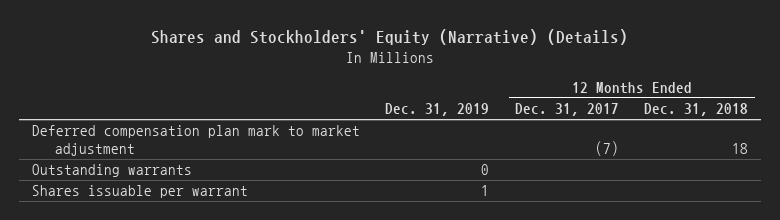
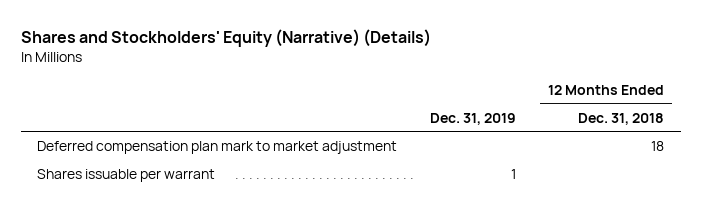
[514,102,619,116] Dec. 31, 2017 -> none
[31,164,192,178] Outstanding warrants -> none

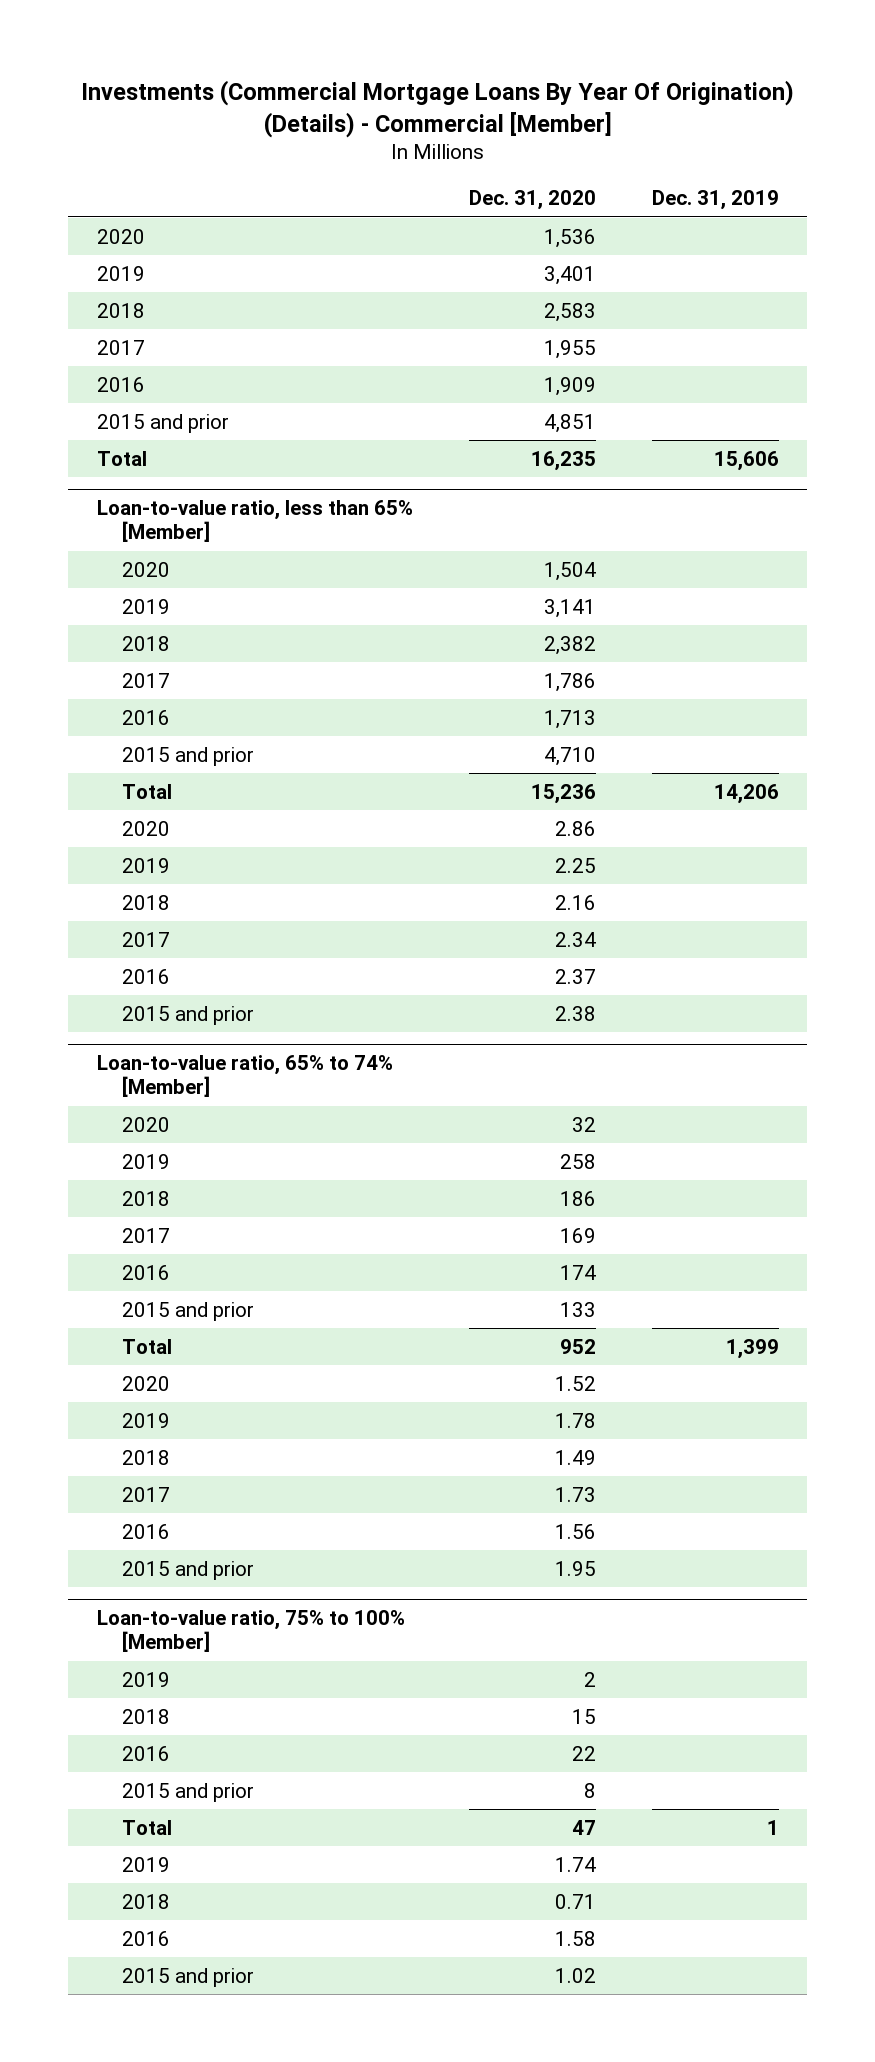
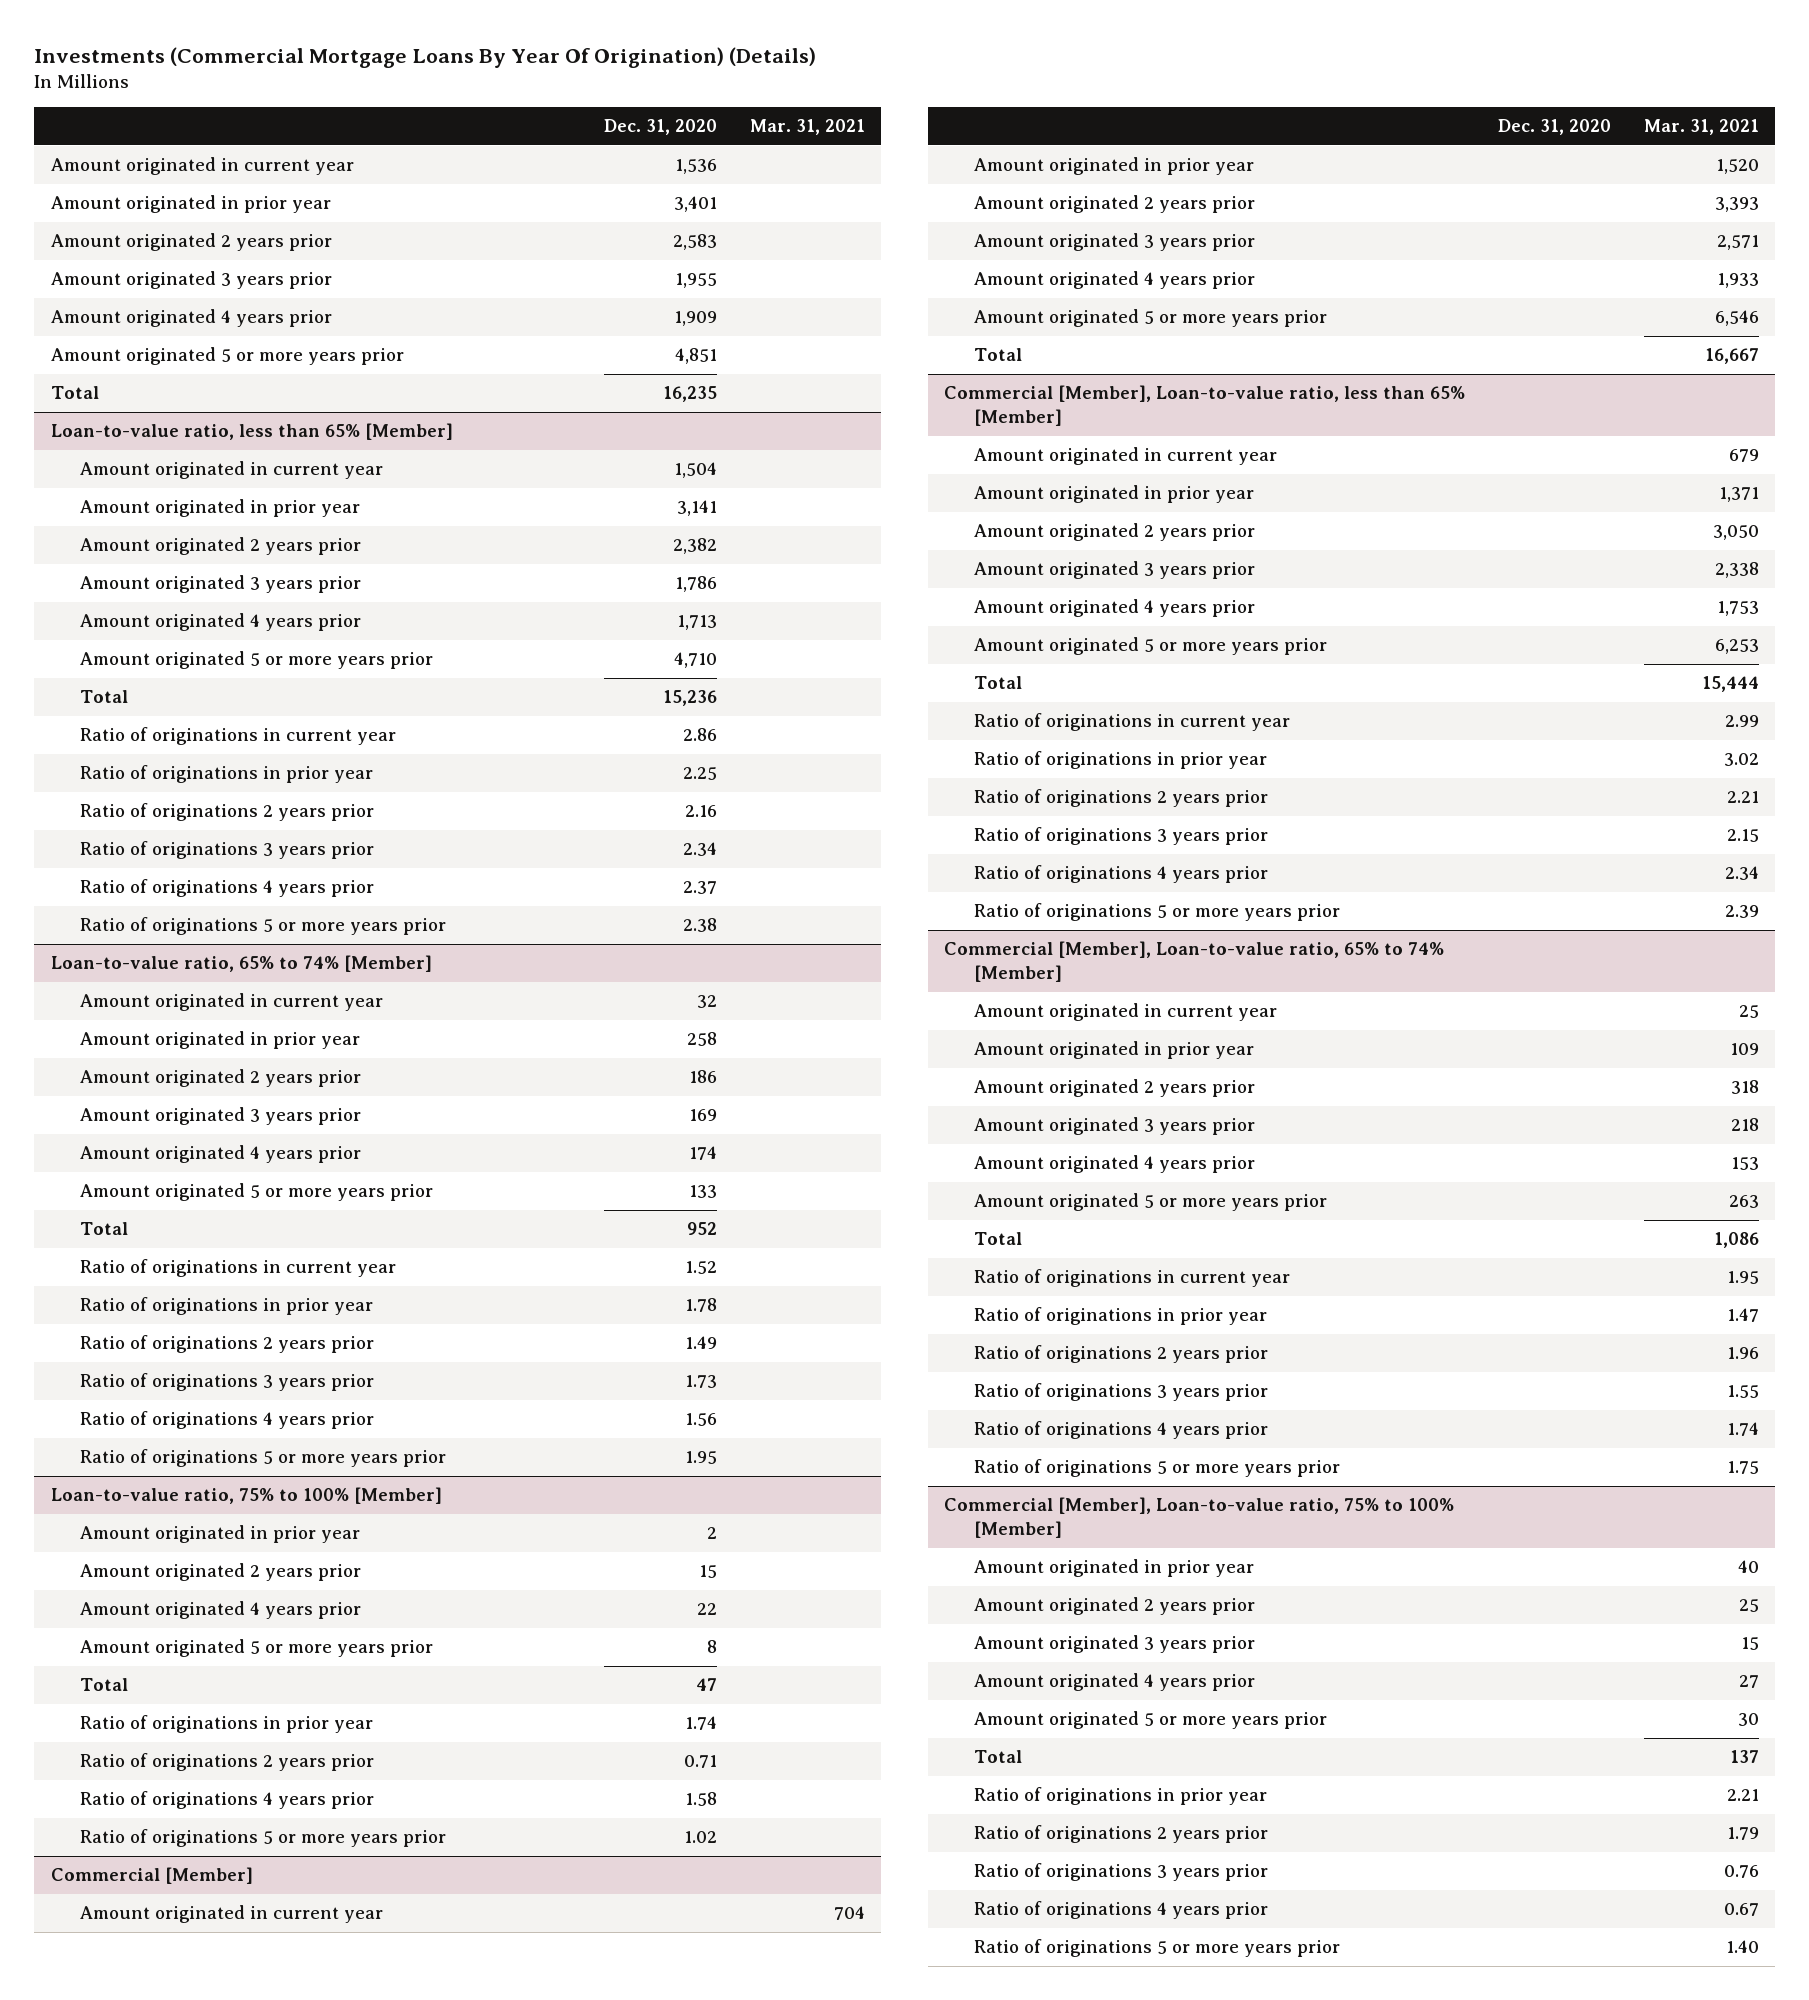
[80,80,794,138] Investments (Commercial Mortgage Loans By Year Of Origination) (Details) - Commercial [Member] -> [34,47,817,69] Investments (Commercial Mortgage Loans By Year Of Origination) (Details)
[651,190,779,211] Dec. 31, 2019 -> none
none -> [749,119,865,136] Mar. 31, 2021
[96,228,145,244] 2020 -> [50,157,354,176] Amount originated in current year
[96,265,145,281] 2019 -> [50,195,331,214] Amount originated in prior year
[96,302,145,318] 2018 -> [50,233,332,252] Amount originated 2 years prior
[96,339,145,355] 2017 -> [50,271,332,290] Amount originated 3 years prior
[96,376,145,392] 2016 -> [50,309,332,328] Amount originated 4 years prior
[96,413,229,433] 2015 and prior -> [50,347,404,366] Amount originated 5 or more years prior
[122,561,171,577] 2020 -> [80,461,384,480] Amount originated in current year
[122,598,171,614] 2019 -> [80,499,361,518] Amount originated in prior year
[122,635,171,651] 2018 -> [80,537,362,556] Amount originated 2 years prior
[122,672,171,688] 2017 -> [80,575,362,594] Amount originated 3 years prior
[122,709,171,725] 2016 -> [80,613,362,632] Amount originated 4 years prior
[122,746,255,766] 2015 and prior -> [80,651,434,670] Amount originated 5 or more years prior
[122,820,171,836] 2020 -> [80,727,397,746] Ratio of originations in current year
[122,857,171,873] 2019 -> [80,765,374,784] Ratio of originations in prior year
[122,894,171,910] 2018 -> [80,803,375,822] Ratio of originations 2 years prior
[122,931,171,947] 2017 -> [80,841,375,860] Ratio of originations 3 years prior
[122,968,171,984] 2016 -> [80,879,375,898] Ratio of originations 4 years prior
[122,1005,255,1025] 2015 and prior -> [80,917,447,936] Ratio of originations 5 or more years prior
[122,1116,171,1132] 2020 -> [80,993,384,1012] Amount originated in current year
[122,1153,171,1169] 2019 -> [80,1031,361,1050] Amount originated in prior year
[122,1190,171,1206] 2018 -> [80,1069,362,1088] Amount originated 2 years prior
[122,1227,171,1243] 2017 -> [80,1107,362,1126] Amount originated 3 years prior
[122,1264,171,1280] 2016 -> [80,1145,362,1164] Amount originated 4 years prior
[122,1301,255,1321] 2015 and prior -> [80,1183,434,1202] Amount originated 5 or more years prior
[122,1375,171,1391] 2020 -> [80,1259,397,1278] Ratio of originations in current year
[122,1412,171,1428] 2019 -> [80,1297,374,1316] Ratio of originations in prior year
[122,1449,171,1465] 2018 -> [80,1335,375,1354] Ratio of originations 2 years prior
[122,1486,171,1502] 2017 -> [80,1373,375,1392] Ratio of originations 3 years prior
[122,1523,171,1539] 2016 -> [80,1411,375,1430] Ratio of originations 4 years prior
[122,1560,255,1580] 2015 and prior -> [80,1449,447,1468] Ratio of originations 5 or more years prior
[122,1671,171,1687] 2019 -> [80,1525,361,1544] Amount originated in prior year
[122,1708,171,1724] 2018 -> [80,1563,362,1582] Amount originated 2 years prior
[122,1745,171,1761] 2016 -> [80,1601,362,1620] Amount originated 4 years prior
[122,1782,255,1802] 2015 and prior -> [80,1639,434,1658] Amount originated 5 or more years prior
[122,1856,171,1872] 2019 -> [80,1715,374,1734] Ratio of originations in prior year
[122,1893,171,1909] 2018 -> [80,1753,375,1772] Ratio of originations 2 years prior
[122,1930,171,1946] 2016 -> [80,1791,375,1810] Ratio of originations 4 years prior
[122,1967,255,1987] 2015 and prior -> [80,1829,447,1848] Ratio of originations 5 or more years prior
none -> [50,1867,253,1885] Commercial [Member]
none -> [80,1905,384,1924] Amount originated in current year
none -> [974,157,1255,176] Amount originated in prior year
none -> [974,195,1256,214] Amount originated 2 years prior
none -> [974,233,1256,252] Amount originated 3 years prior
none -> [974,271,1256,290] Amount originated 4 years prior
none -> [974,309,1328,328] Amount originated 5 or more years prior
none -> [974,348,1023,362] Total
none -> [944,385,1466,427] Commercial [Member], Loan-to-value ratio, less than 65% [Member]
none -> [974,447,1278,466] Amount originated in current year
none -> [974,485,1255,504] Amount originated in prior year
none -> [974,523,1256,542] Amount originated 2 years prior
none -> [974,561,1256,580] Amount originated 3 years prior
none -> [974,599,1256,618] Amount originated 4 years prior
none -> [974,637,1328,656] Amount originated 5 or more years prior
none -> [974,676,1023,690] Total
none -> [974,713,1291,732] Ratio of originations in current year
none -> [974,751,1268,770] Ratio of originations in prior year
none -> [974,789,1269,808] Ratio of originations 2 years prior
none -> [974,827,1269,846] Ratio of originations 3 years prior
none -> [974,865,1269,884] Ratio of originations 4 years prior
none -> [974,903,1341,922] Ratio of originations 5 or more years prior
none -> [944,941,1445,983] Commercial [Member], Loan-to-value ratio, 65% to 74% [Member]
none -> [974,1003,1278,1022] Amount originated in current year
none -> [974,1041,1255,1060] Amount originated in prior year
none -> [974,1079,1256,1098] Amount originated 2 years prior
none -> [974,1117,1256,1136] Amount originated 3 years prior
none -> [974,1155,1256,1174] Amount originated 4 years prior
none -> [974,1193,1328,1212] Amount originated 5 or more years prior
none -> [974,1232,1023,1246] Total
none -> [974,1269,1291,1288] Ratio of originations in current year
none -> [974,1307,1268,1326] Ratio of originations in prior year
none -> [974,1345,1269,1364] Ratio of originations 2 years prior
none -> [974,1383,1269,1402] Ratio of originations 3 years prior
none -> [974,1421,1269,1440] Ratio of originations 4 years prior
none -> [974,1459,1341,1478] Ratio of originations 5 or more years prior
none -> [944,1497,1455,1539] Commercial [Member], Loan-to-value ratio, 75% to 100% [Member]
none -> [974,1559,1255,1578] Amount originated in prior year
none -> [974,1597,1256,1616] Amount originated 2 years prior
none -> [974,1635,1256,1654] Amount originated 3 years prior
none -> [974,1673,1256,1692] Amount originated 4 years prior
none -> [974,1711,1328,1730] Amount originated 5 or more years prior
none -> [974,1750,1023,1764] Total
none -> [974,1787,1268,1806] Ratio of originations in prior year
none -> [974,1825,1269,1844] Ratio of originations 2 years prior
none -> [974,1863,1269,1882] Ratio of originations 3 years prior
none -> [974,1901,1269,1920] Ratio of originations 4 years prior
none -> [974,1939,1341,1958] Ratio of originations 5 or more years prior

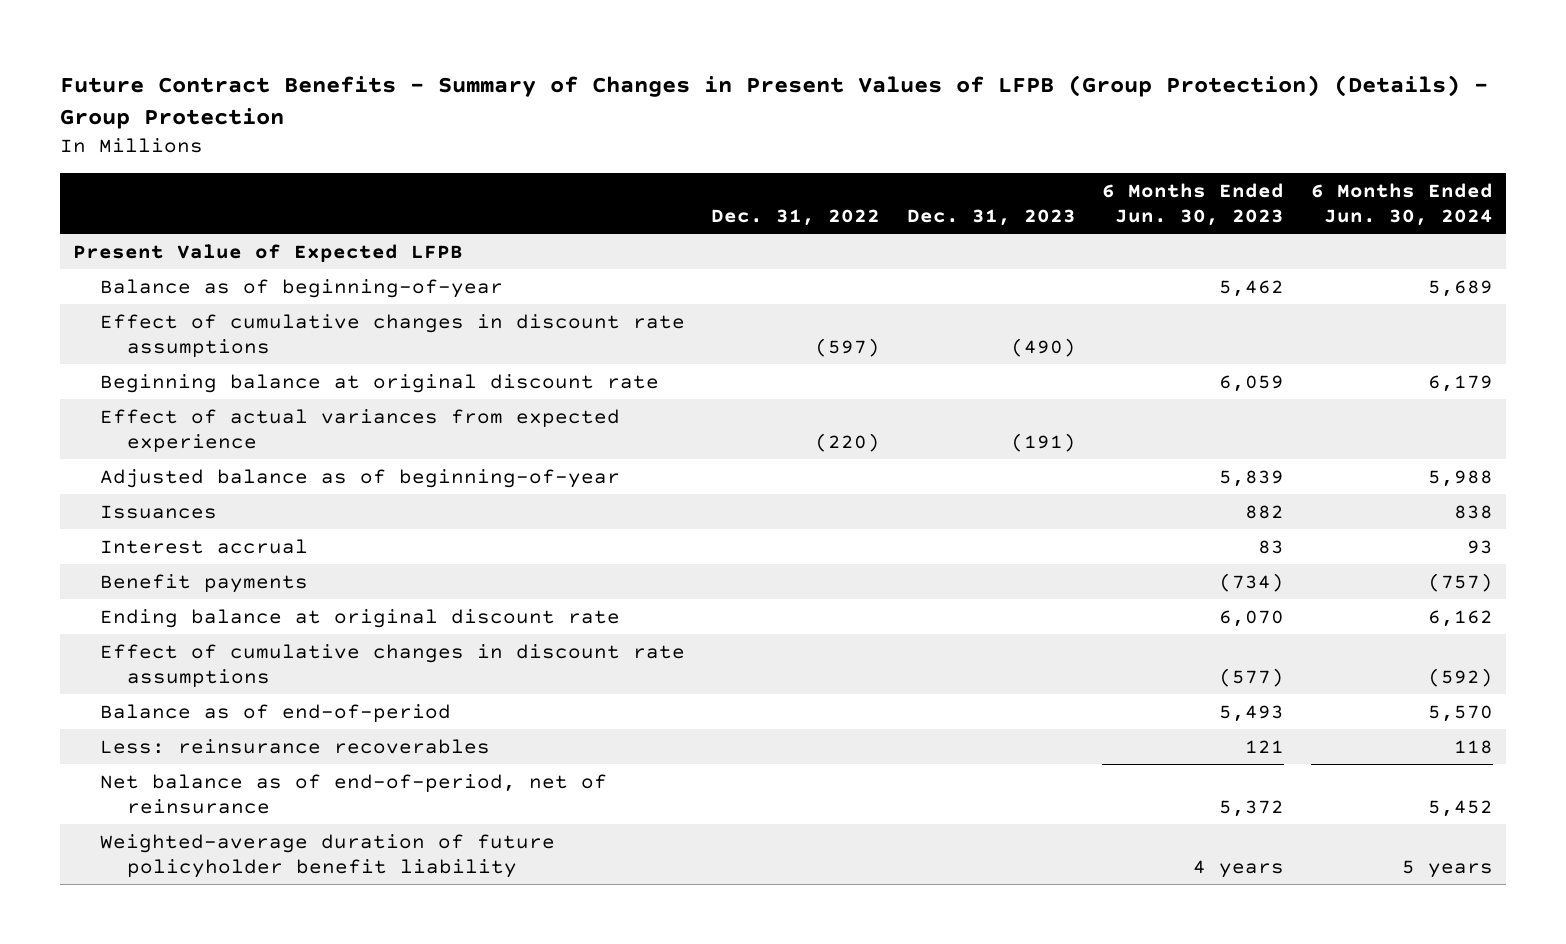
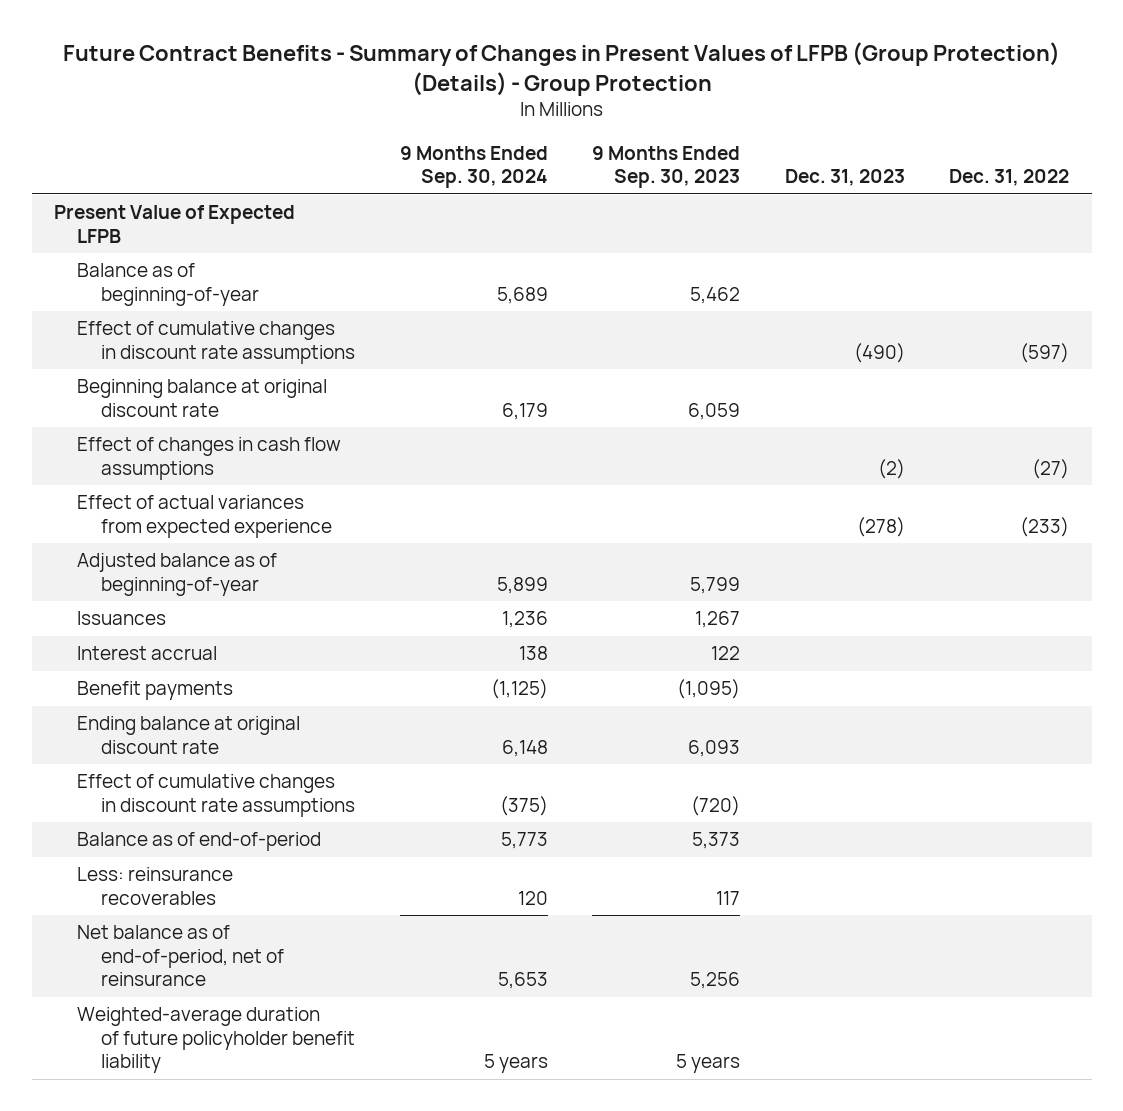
[1102,182,1285,226] 6 Months Ended Jun. 30, 2023 -> none
[1310,182,1493,226] 6 Months Ended Jun. 30, 2024 -> none
none -> [399,145,548,189] 9 Months Ended Sep. 30, 2024
none -> [592,145,741,189] 9 Months Ended Sep. 30, 2023
none -> [77,437,342,480] Effect of changes in cash flow assumptions
[815,432,881,452] (220) -> [1020,516,1070,537] (233)
[1010,432,1076,452] (191) -> [856,516,905,537] (278)

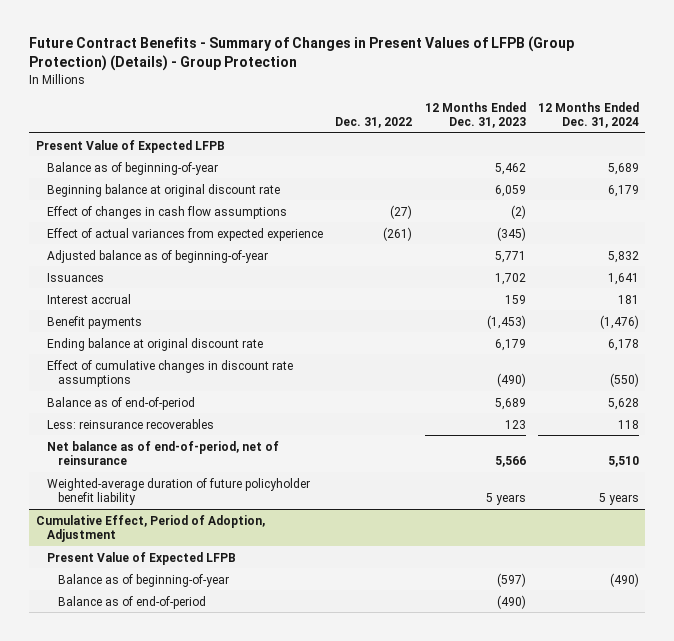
[399,145,548,189] 9 Months Ended Sep. 30, 2024 -> none
[592,145,741,189] 9 Months Ended Sep. 30, 2023 -> none
[784,169,905,187] Dec. 31, 2023 -> none
none -> [424,101,526,128] 12 Months Ended Dec. 31, 2023
none -> [537,101,639,128] 12 Months Ended Dec. 31, 2024
[77,321,356,364] Effect of cumulative changes in discount rate assumptions -> none
[1020,516,1070,537] (233) -> [383,226,413,241] (261)
none -> [35,514,265,542] Cumulative Effect, Period of Adoption, Adjustment
none -> [46,551,236,565] Present Value of Expected LFPB
none -> [58,573,230,587] Balance as of beginning-of-year
none -> [58,595,207,609] Balance as of end-of-period

